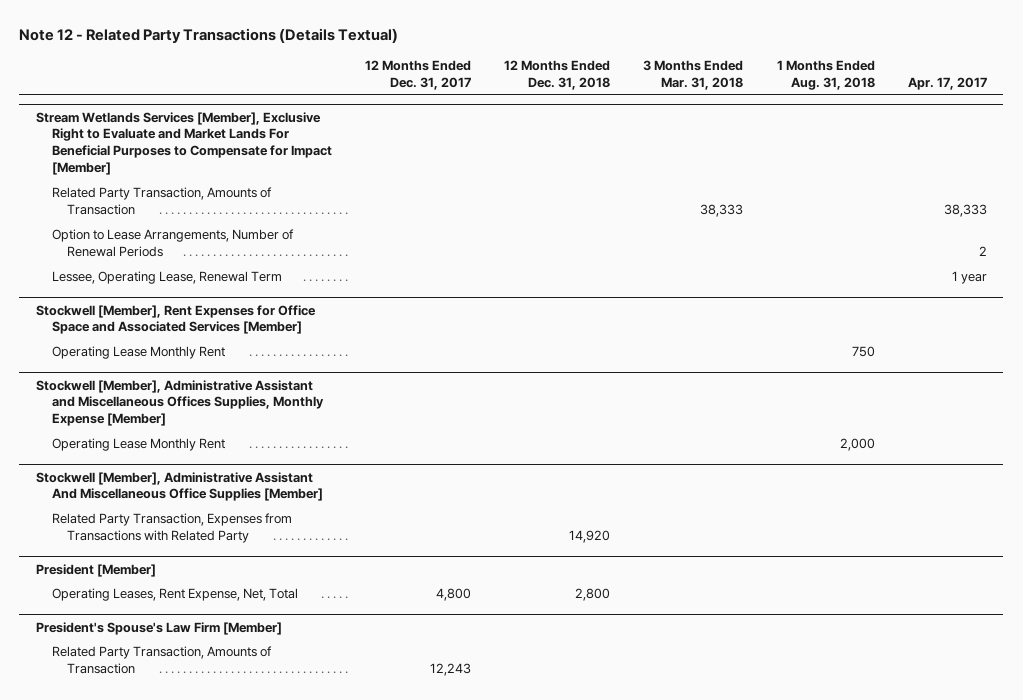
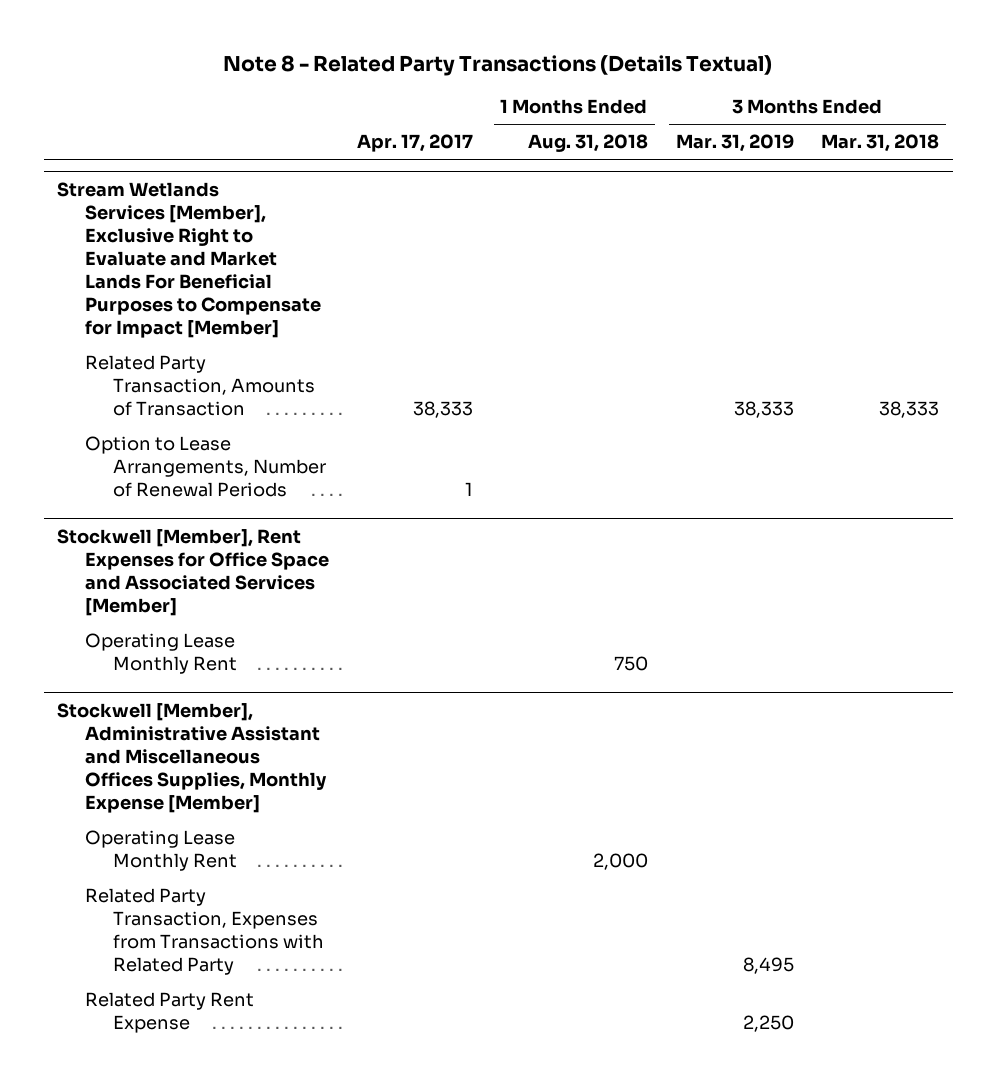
[19,27,399,43] Note 12 - Related Party Transactions (Details Textual) -> [223,55,773,77] Note 8 - Related Party Transactions (Details Textual)
[364,60,471,90] 12 Months Ended Dec. 31, 2017 -> none
[504,60,611,90] 12 Months Ended Dec. 31, 2018 -> none
none -> [675,134,794,153] Mar. 31, 2019
[51,271,282,285] Lessee, Operating Lease, Renewal Term -> none
[978,245,987,256] 2 -> [464,482,473,497] 1
[35,471,323,502] Stockwell [Member], Administrative Assistant And Miscellaneous Office Supplies [Member] -> none
[51,513,292,543] Related Party Transaction, Expenses from Transactions with Related Party -> none
[35,563,156,577] President [Member] -> none
[51,588,298,602] Operating Leases, Rent Expense, Net, Total -> none
[35,621,282,635] President's Spouse's Law Firm [Member] -> none
[51,646,272,674] Related Party Transaction, Amounts of Transaction -> none
none -> [85,888,324,976] Related Party Transaction, Expenses from Transactions with Related Party
none -> [85,992,255,1034] Related Party Rent Expense

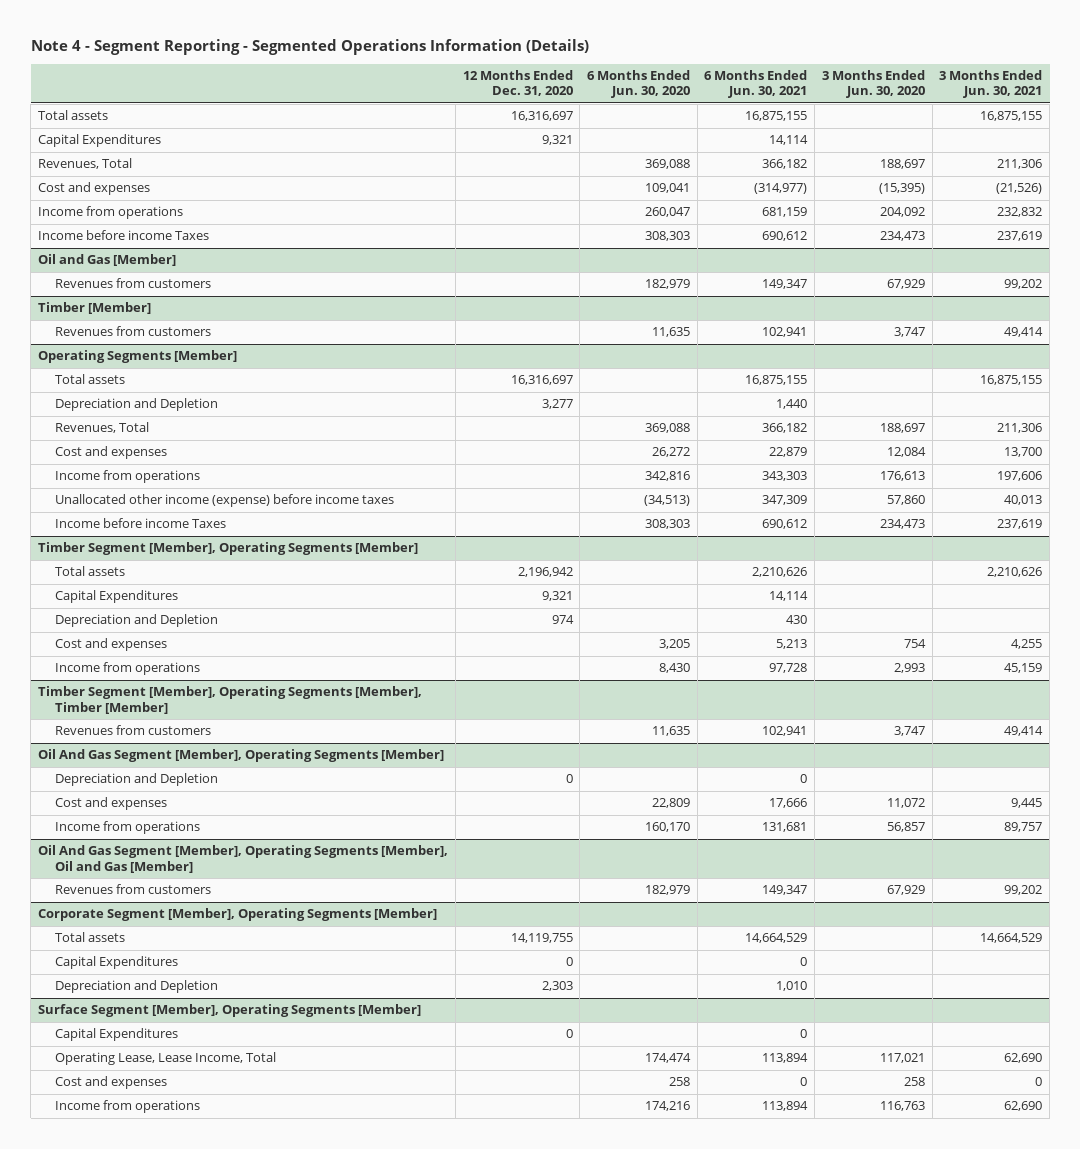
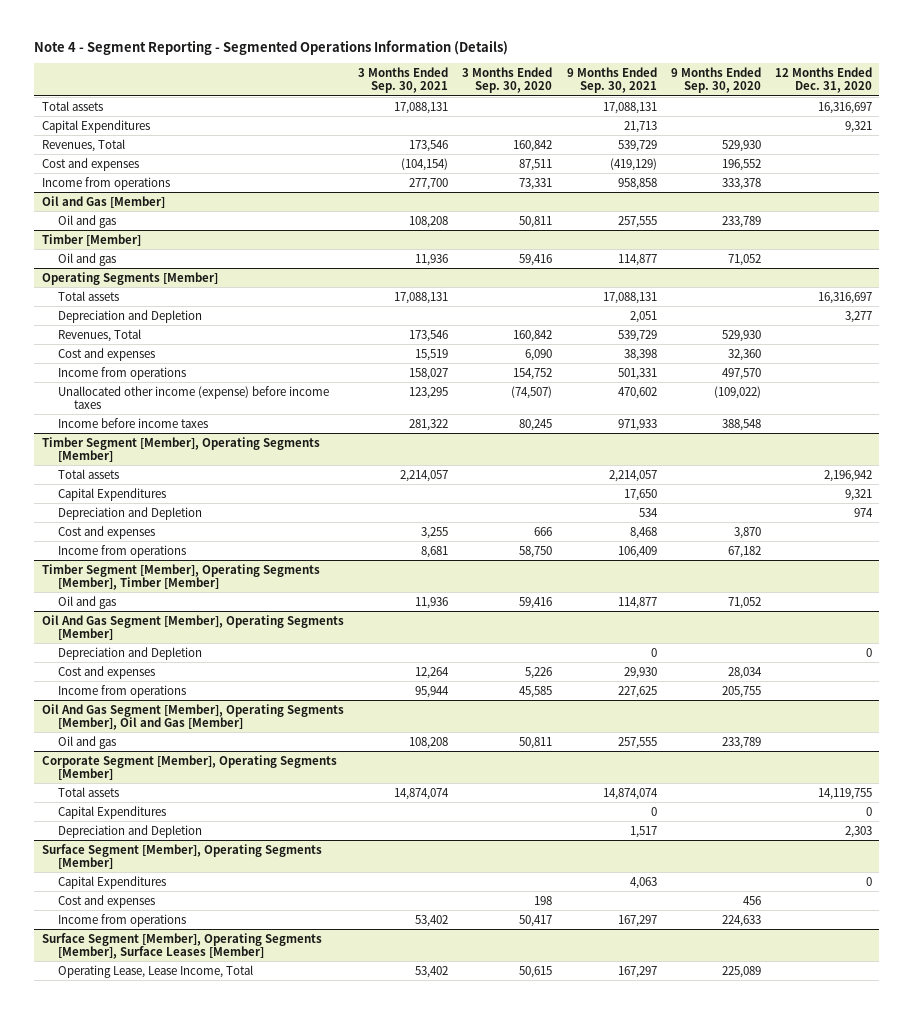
[586,70,690,99] 6 Months Ended Jun. 30, 2020 -> none
[704,70,808,99] 6 Months Ended Jun. 30, 2021 -> none
[821,70,925,99] 3 Months Ended Jun. 30, 2020 -> none
[939,70,1043,99] 3 Months Ended Jun. 30, 2021 -> none
none -> [357,66,448,94] 3 Months Ended Sep. 30, 2021
none -> [462,66,553,94] 3 Months Ended Sep. 30, 2020
none -> [566,66,657,94] 9 Months Ended Sep. 30, 2021
none -> [670,66,761,94] 9 Months Ended Sep. 30, 2020
[38,230,210,241] Income before income Taxes -> none
[55,278,212,289] Revenues from customers -> [57,214,116,228] Oil and gas
[55,326,212,337] Revenues from customers -> [57,252,116,266] Oil and gas
[55,518,227,529] Income before income Taxes -> [57,417,208,428] Income before income taxes
[55,725,212,736] Revenues from customers -> [57,595,116,609] Oil and gas
[55,884,212,895] Revenues from customers -> [57,735,116,749] Oil and gas
[55,1052,277,1066] Operating Lease, Lease Income, Total -> none
none -> [41,932,322,959] Surface Segment [Member], Operating Segments [Member], Surface Leases [Member]
none -> [57,964,253,978] Operating Lease, Lease Income, Total

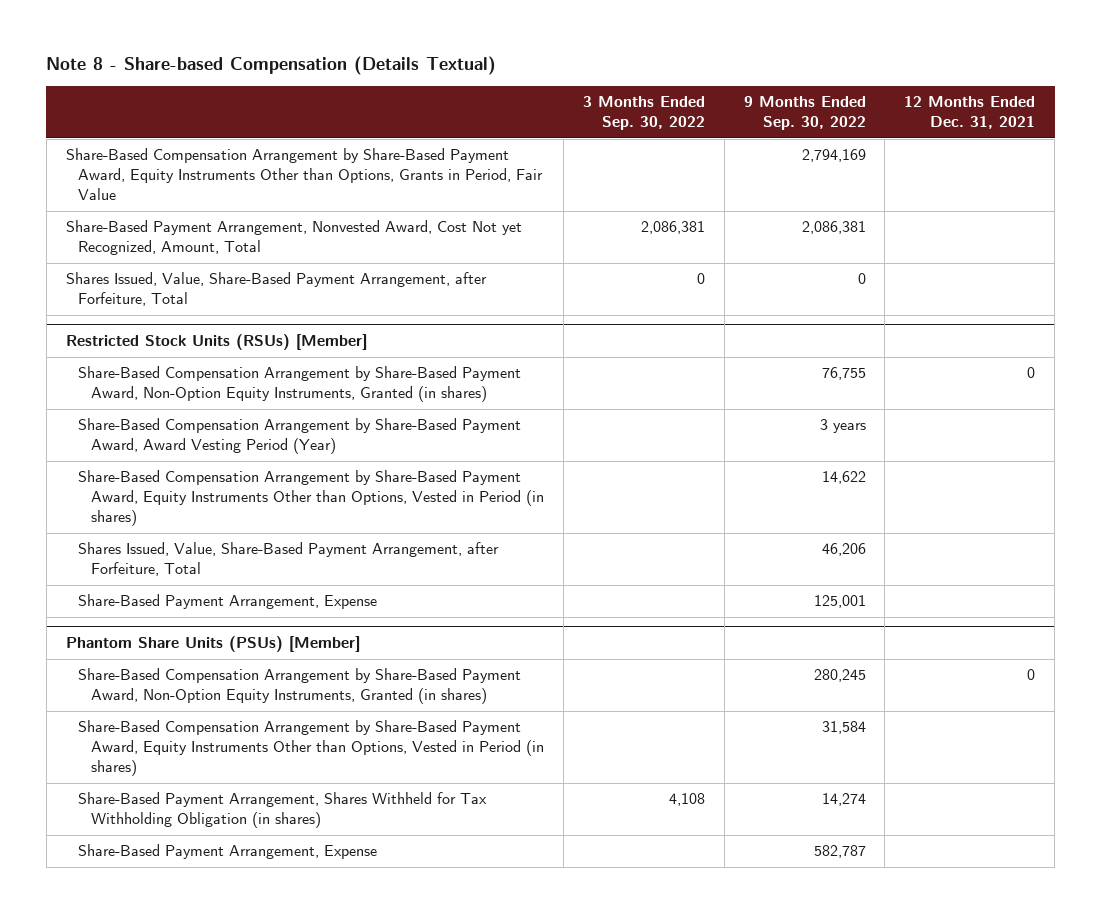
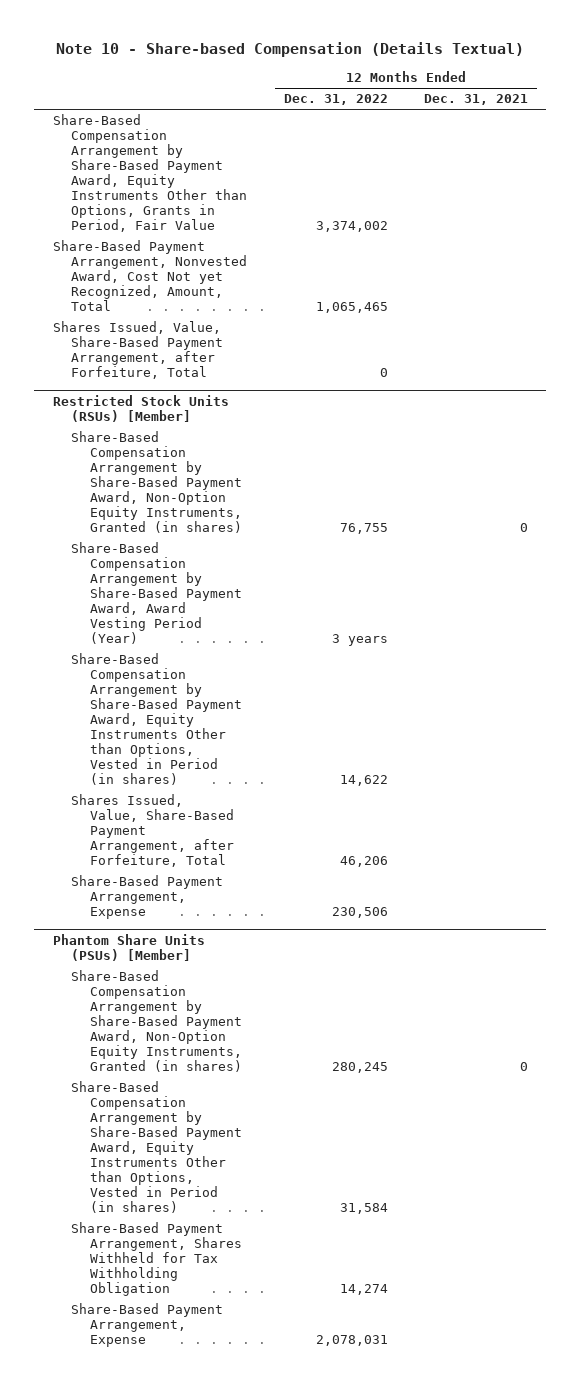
[46,56,497,76] Note 8 - Share-based Compensation (Details Textual) -> [56,42,525,58] Note 10 - Share-based Compensation (Details Textual)
[582,96,705,131] 3 Months Ended Sep. 30, 2022 -> none
[743,96,866,131] 9 Months Ended Sep. 30, 2022 -> none
none -> [283,94,388,106] Dec. 31, 2022
[78,792,488,829] Share-Based Payment Arrangement, Shares Withheld for Tax Withholding Obligation (in shares) -> [71,1222,243,1297] Share-Based Payment Arrangement, Shares Withheld for Tax Withholding Obligation

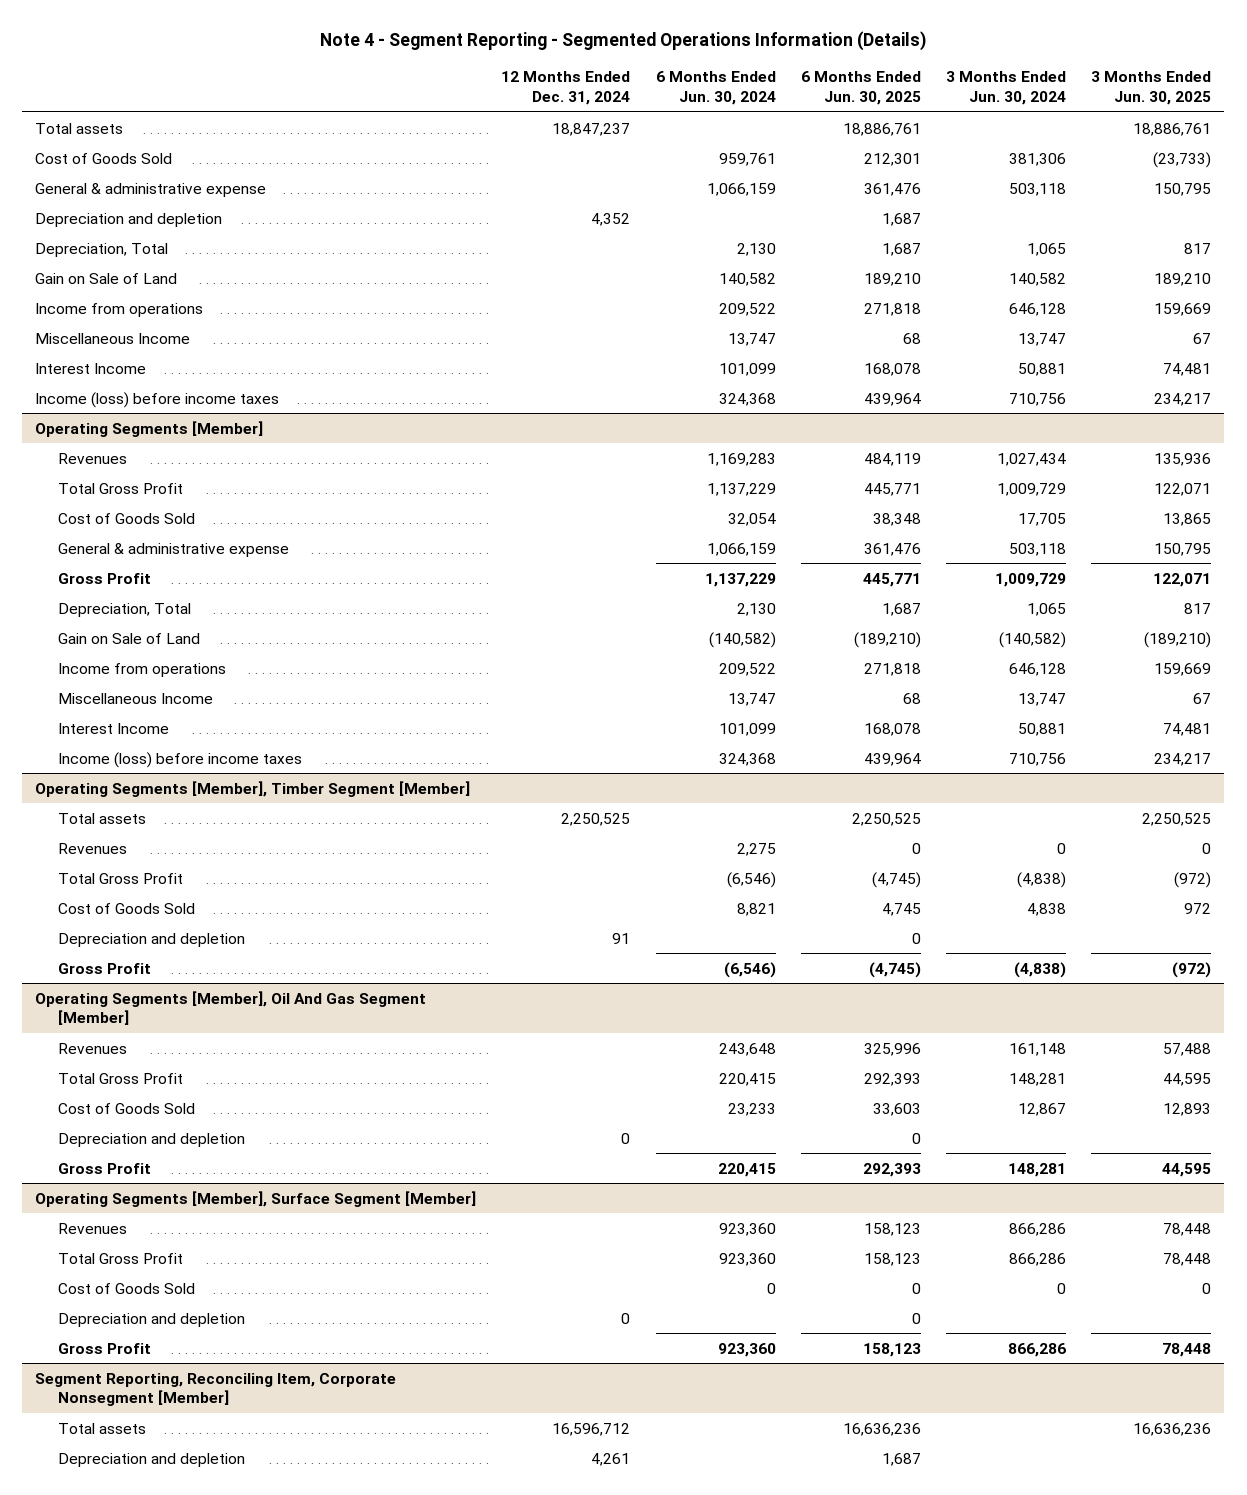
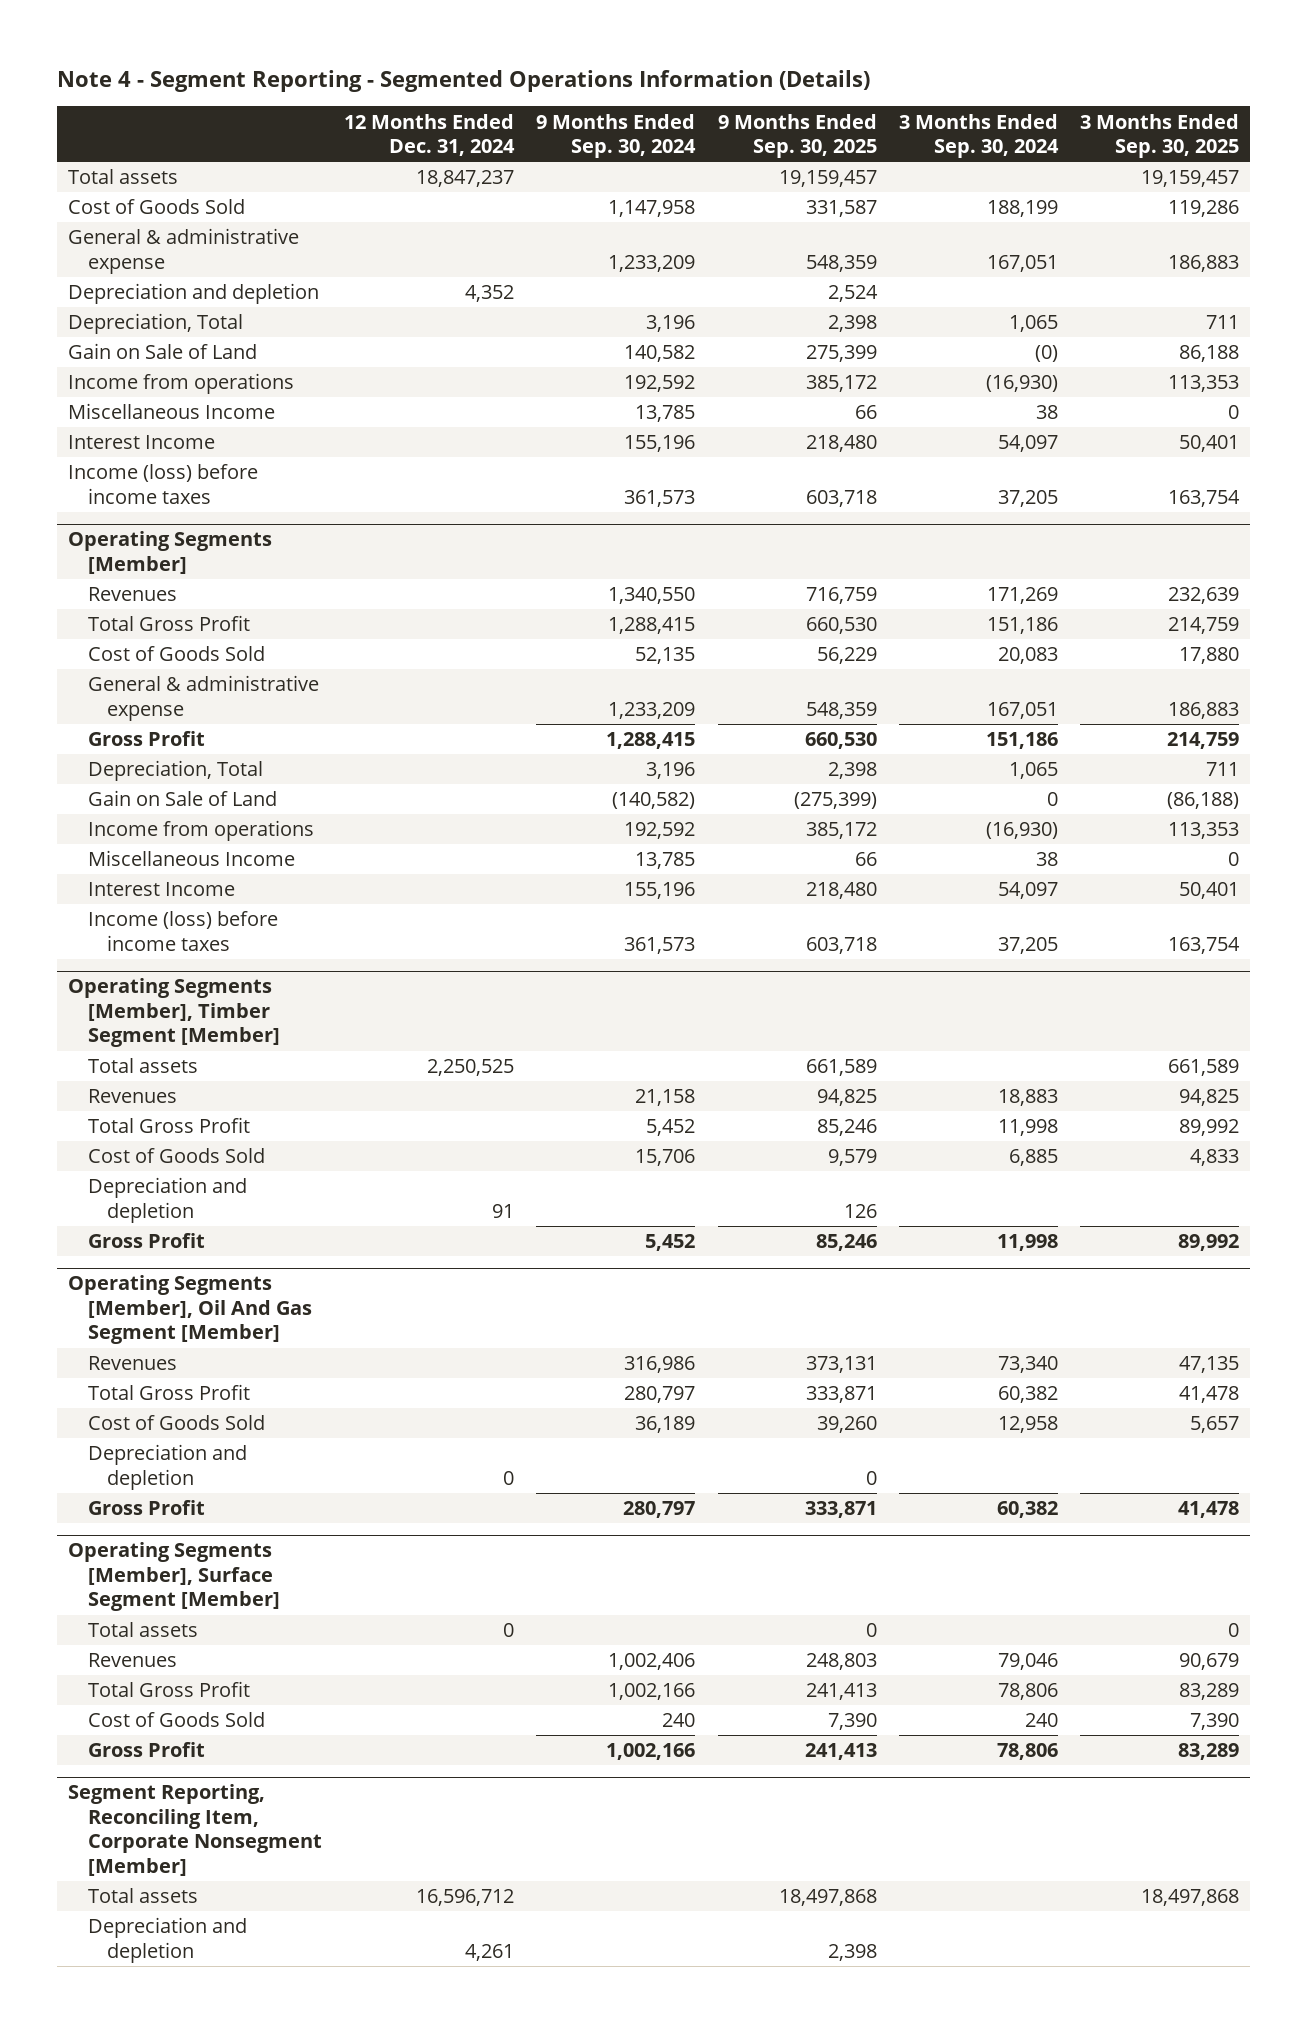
[655,71,776,105] 6 Months Ended Jun. 30, 2024 -> none
[800,71,921,105] 6 Months Ended Jun. 30, 2025 -> none
[946,71,1067,105] 3 Months Ended Jun. 30, 2024 -> none
[1091,71,1212,105] 3 Months Ended Jun. 30, 2025 -> none
none -> [536,113,697,159] 9 Months Ended Sep. 30, 2024
none -> [717,113,877,159] 9 Months Ended Sep. 30, 2025
none -> [899,113,1060,159] 3 Months Ended Sep. 30, 2024
none -> [1080,113,1240,159] 3 Months Ended Sep. 30, 2025
none -> [87,1622,198,1638] Total assets
[58,1312,246,1327] Depreciation and depletion -> none

